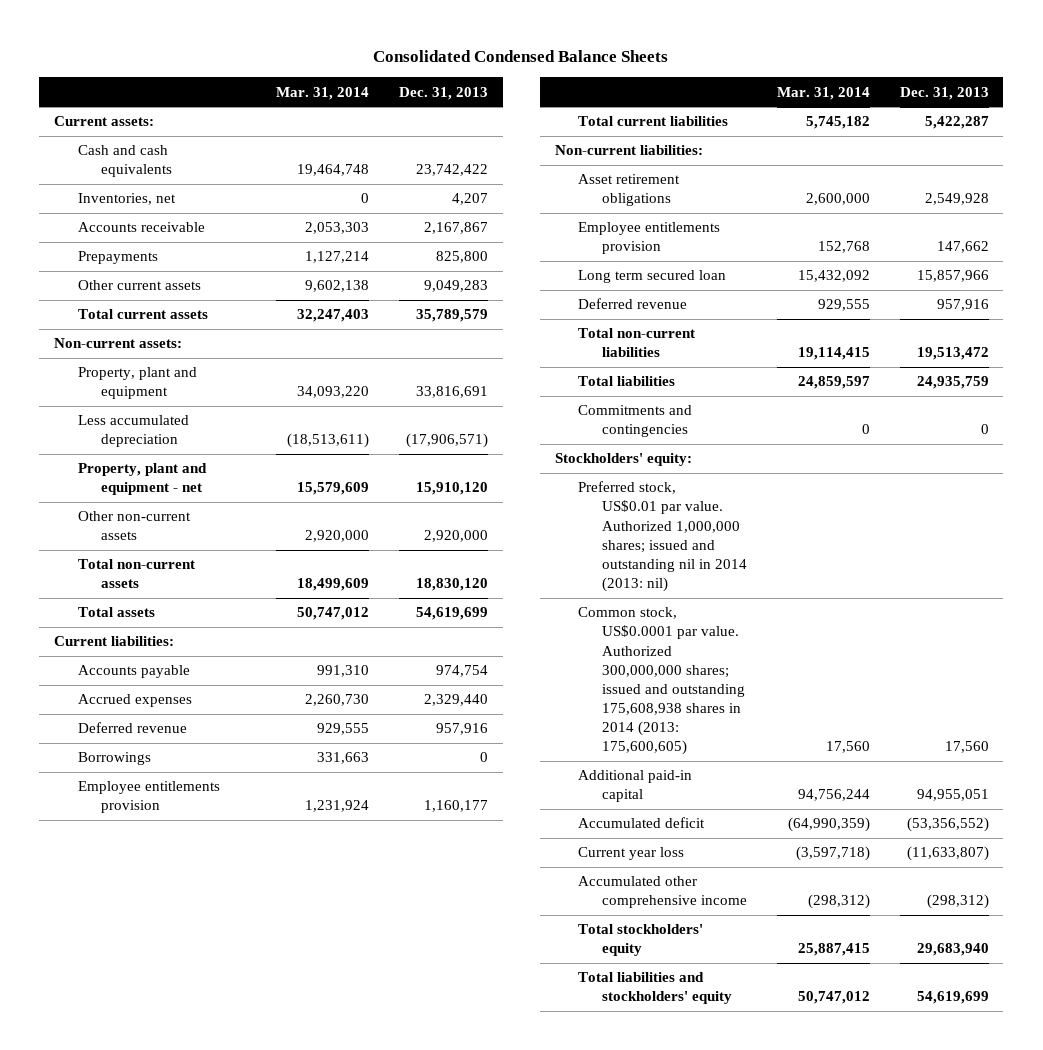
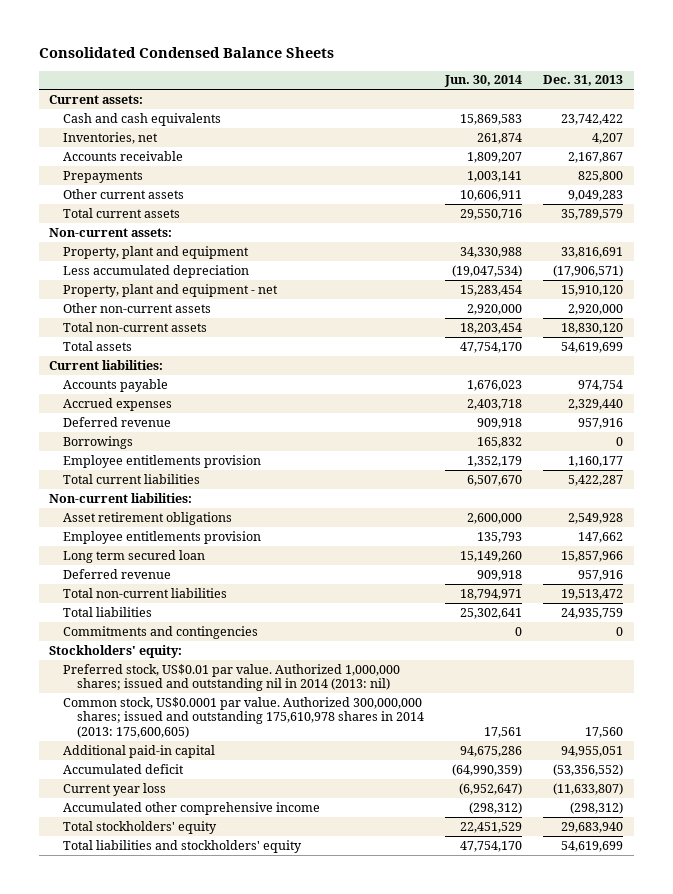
[275,86,369,100] Mar. 31, 2014 -> none
none -> [444,75,523,88] Jun. 30, 2014
[578,607,745,756] Common stock, US$0.0001 par value. Authorized 300,000,000 shares; issued and outstanding 175,608,938 shares in 2014 (2013: 175,600,605) -> [63,696,424,739] Common stock, US$0.0001 par value. Authorized 300,000,000 shares; issued and outstanding 175,610,978 shares in 2014 (2013: 175,600,605)

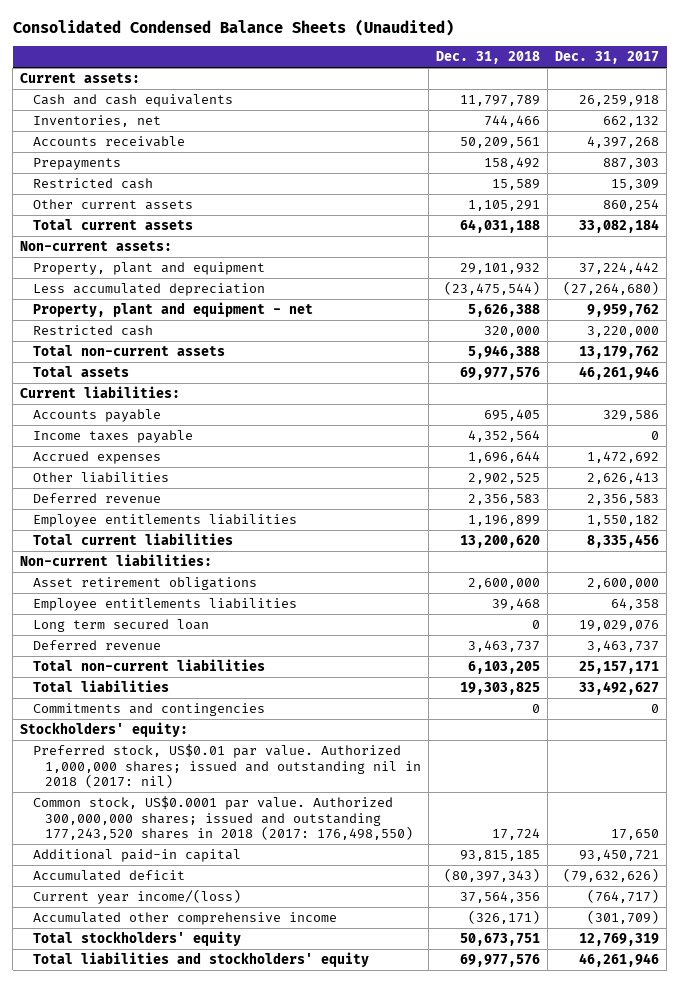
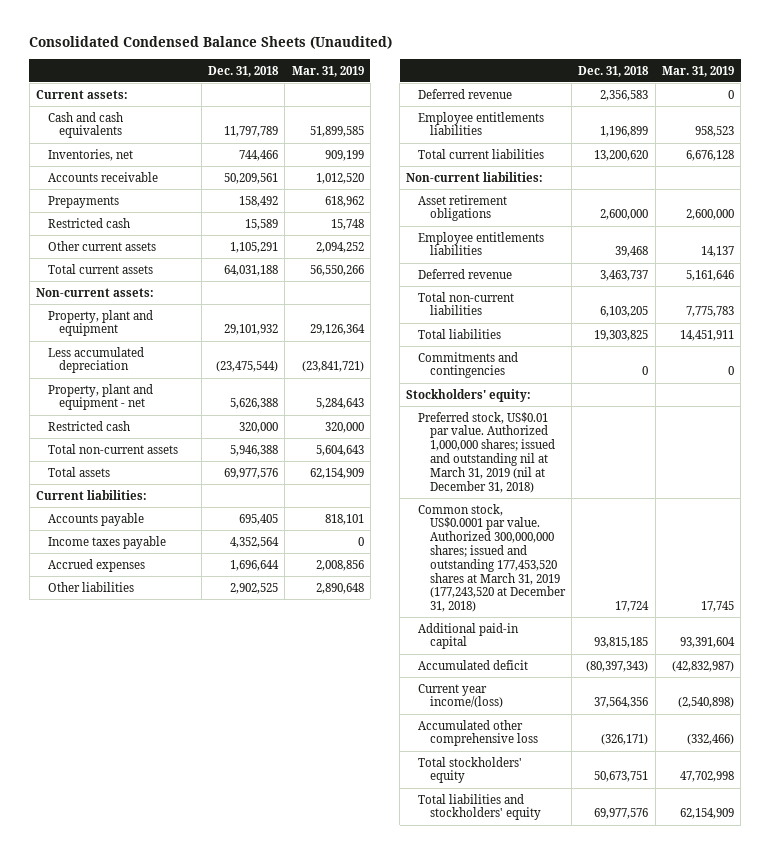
[555,51,660,65] Dec. 31, 2017 -> none
none -> [291,65,364,77] Mar. 31, 2019
[32,618,209,632] Long term secured loan -> none
[32,743,422,789] Preferred stock, US$0.01 par value. Authorized 1,000,000 shares; issued and outstanding nil in 2018 (2017: nil) -> [418,411,555,493] Preferred stock, US$0.01 par value. Authorized 1,000,000 shares; issued and outstanding nil at March 31, 2019 (nil at December 31, 2018)
[32,795,414,841] Common stock, US$0.0001 par value. Authorized 300,000,000 shares; issued and outstanding 177,243,520 shares in 2018 (2017: 176,498,550) -> [418,503,566,613] Common stock, US$0.0001 par value. Authorized 300,000,000 shares; issued and outstanding 177,453,520 shares at March 31, 2019 (177,243,520 at December 31, 2018)
[32,911,337,925] Accumulated other comprehensive income -> [418,719,538,747] Accumulated other comprehensive loss

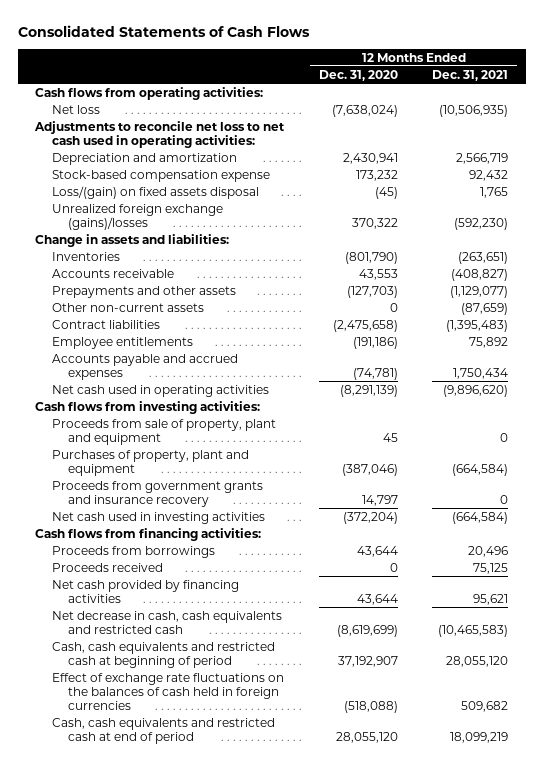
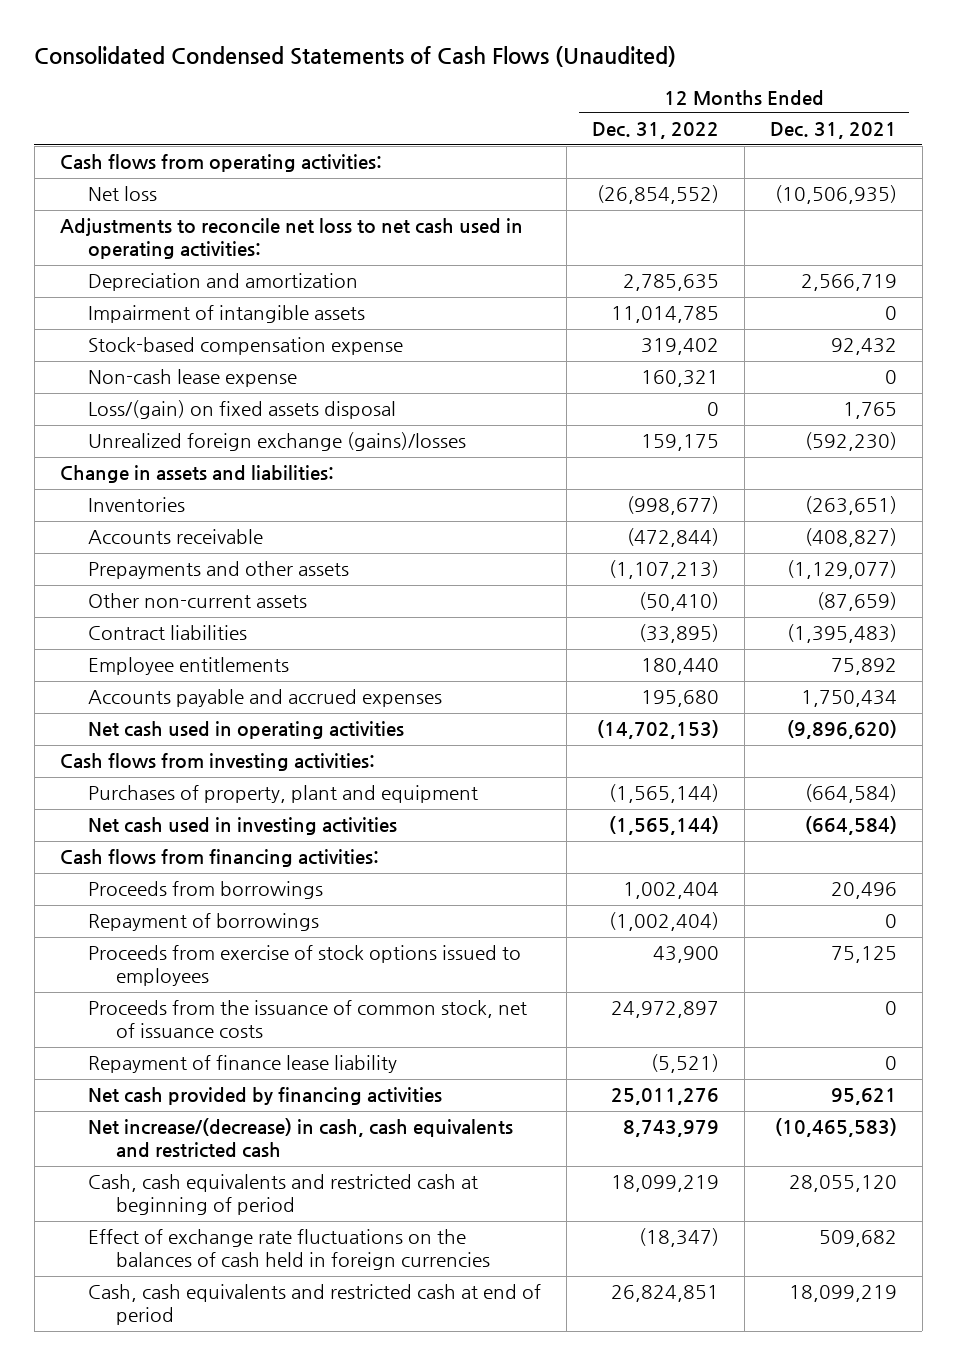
[18,24,311,37] Consolidated Statements of Cash Flows -> [34,45,677,67] Consolidated Condensed Statements of Cash Flows (Unaudited)
[318,69,398,81] Dec. 31, 2020 -> none
none -> [591,122,719,140] Dec. 31, 2022
none -> [87,305,365,324] Impairment of intangible assets
none -> [87,369,297,388] Non-cash lease expense
[51,418,276,445] Proceeds from sale of property, plant and equipment -> none
[51,480,263,507] Proceeds from government grants and insurance recovery -> none
none -> [87,913,319,932] Repayment of borrowings
[51,562,163,572] Proceeds received -> [87,945,521,987] Proceeds from exercise of stock options issued to employees
none -> [87,1000,527,1039] Proceeds from the issuance of common stock, net of issuance costs
none -> [87,1055,397,1074] Repayment of finance lease liability
[51,610,282,634] Net decrease in cash, cash equivalents and restricted cash -> [87,1118,513,1159] Net increase/(decrease) in cash, cash equivalents and restricted cash

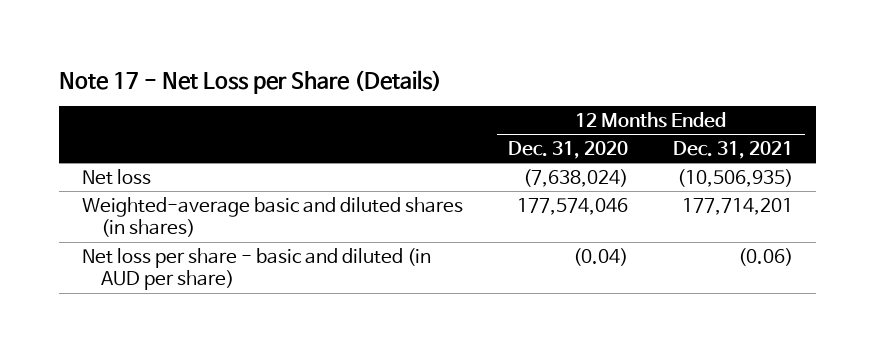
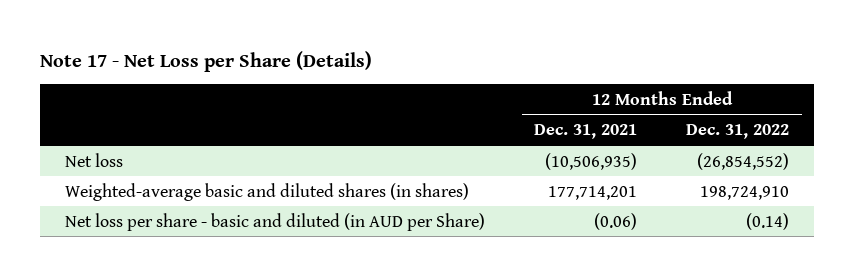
[507,140,628,159] Dec. 31, 2020 -> none
none -> [686,124,790,140] Dec. 31, 2022
[81,247,431,291] Net loss per share - basic and diluted (in AUD per share) -> [64,212,485,231] Net loss per share - basic and diluted (in AUD per Share)

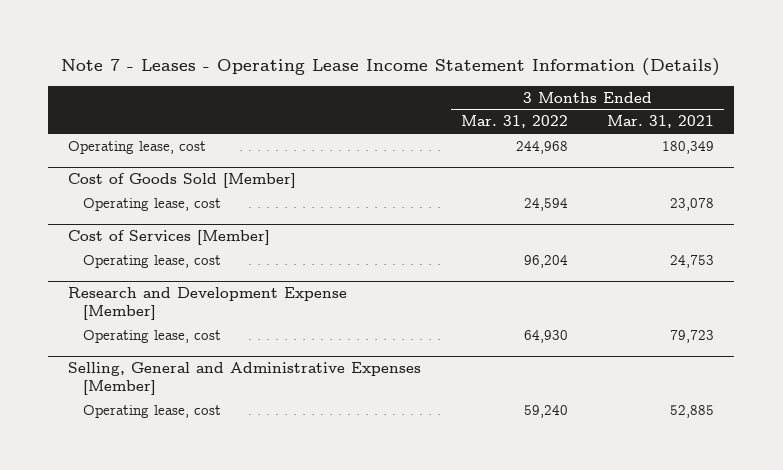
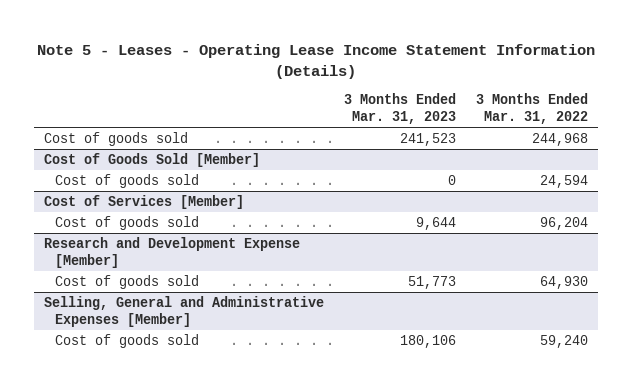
[61,58,721,77] Note 7 - Leases - Operating Lease Income Statement Information (Details) -> [36,43,595,79] Note 5 - Leases - Operating Lease Income Statement Information (Details)
[607,115,715,129] Mar. 31, 2021 -> none
none -> [343,93,456,125] 3 Months Ended Mar. 31, 2023
[68,140,207,154] Operating lease, cost -> [43,131,188,146] Cost of goods sold
[83,197,222,211] Operating lease, cost -> [55,173,200,188] Cost of goods sold
[83,254,222,268] Operating lease, cost -> [55,215,200,230] Cost of goods sold
[83,329,222,343] Operating lease, cost -> [55,274,200,289] Cost of goods sold
[83,404,222,418] Operating lease, cost -> [55,333,200,348] Cost of goods sold

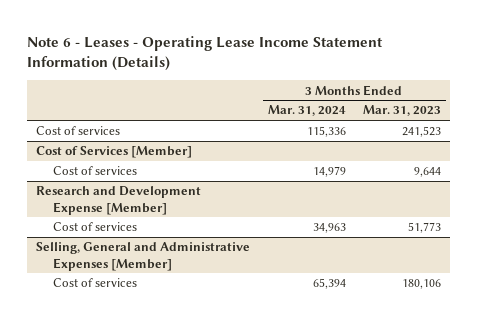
[36,43,595,79] Note 5 - Leases - Operating Lease Income Statement Information (Details) -> [27,36,384,72] Note 6 - Leases - Operating Lease Income Statement Information (Details)
[475,93,588,125] 3 Months Ended Mar. 31, 2022 -> none
none -> [267,105,346,117] Mar. 31, 2024
[43,152,260,167] Cost of Goods Sold [Member] -> none
[55,173,200,188] Cost of goods sold -> none
[43,131,188,146] Cost of goods sold -> [36,126,121,136] Cost of services
[55,215,200,230] Cost of goods sold -> [52,166,137,176] Cost of services
[55,274,200,289] Cost of goods sold -> [52,222,137,232] Cost of services
[55,333,200,348] Cost of goods sold -> [52,278,137,288] Cost of services

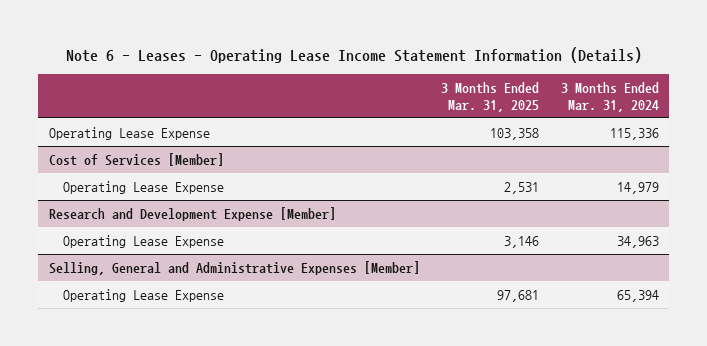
[363,105,442,117] Mar. 31, 2023 -> none
none -> [441,82,540,112] 3 Months Ended Mar. 31, 2025
[36,126,121,136] Cost of services -> [48,127,210,141] Operating Lease Expense
[52,166,137,176] Cost of services -> [63,181,225,195] Operating Lease Expense
[52,222,137,232] Cost of services -> [63,235,225,249] Operating Lease Expense
[52,278,137,288] Cost of services -> [63,289,225,303] Operating Lease Expense

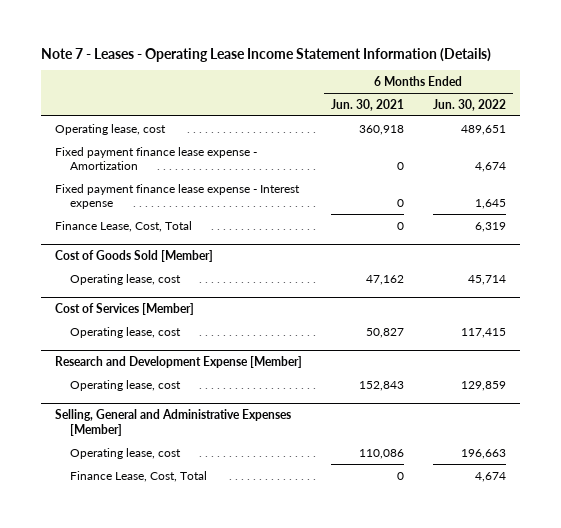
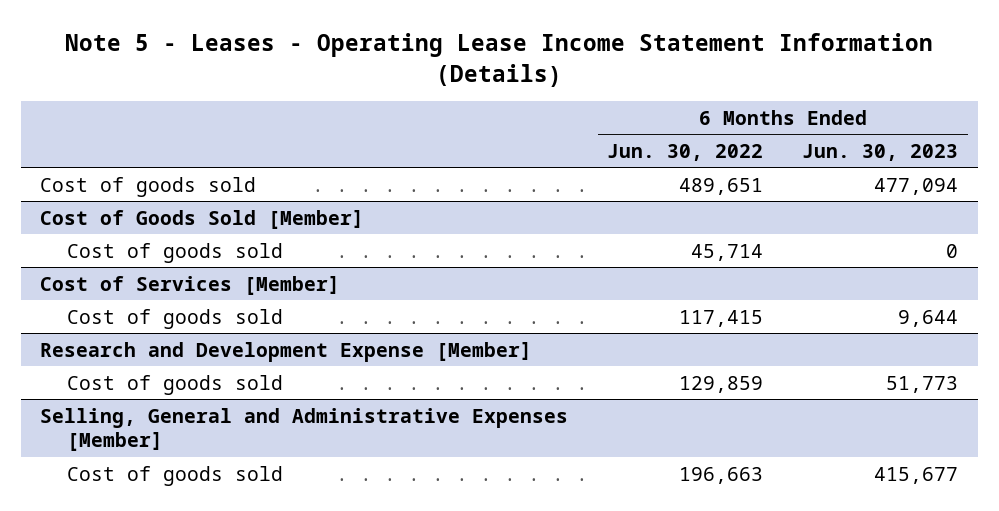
[40,47,491,62] Note 7 - Leases - Operating Lease Income Statement Information (Details) -> [65,33,934,87] Note 5 - Leases - Operating Lease Income Statement Information (Details)
[330,98,404,111] Jun. 30, 2021 -> none
none -> [802,143,959,161] Jun. 30, 2023
[55,146,258,171] Fixed payment finance lease expense - Amortization -> none
[55,183,301,210] Fixed payment finance lease expense - Interest expense -> none
[55,220,193,232] Finance Lease, Cost, Total -> none
[55,123,167,135] Operating lease, cost -> [40,176,257,197] Cost of goods sold
[70,273,182,285] Operating lease, cost -> [66,242,283,263] Cost of goods sold
[70,326,182,338] Operating lease, cost -> [66,308,283,329] Cost of goods sold
[70,379,182,391] Operating lease, cost -> [66,374,283,395] Cost of goods sold
[70,470,208,482] Finance Lease, Cost, Total -> none
[70,447,182,459] Operating lease, cost -> [66,465,283,486] Cost of goods sold

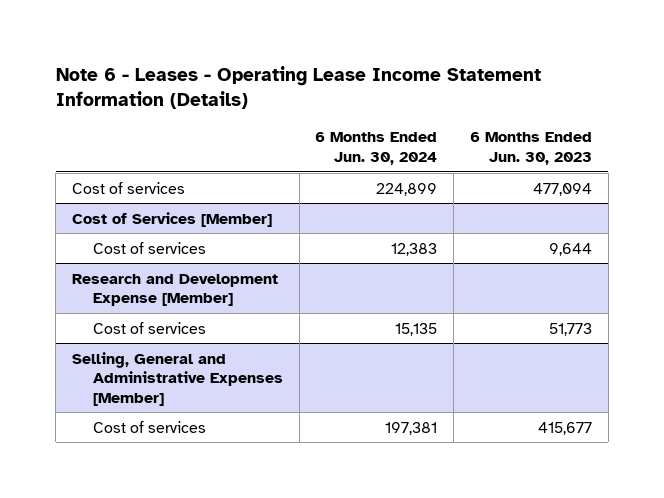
[65,33,934,87] Note 5 - Leases - Operating Lease Income Statement Information (Details) -> [55,65,541,109] Note 6 - Leases - Operating Lease Income Statement Information (Details)
[607,143,764,161] Jun. 30, 2022 -> none
none -> [315,132,438,165] 6 Months Ended Jun. 30, 2024
[40,209,365,229] Cost of Goods Sold [Member] -> none
[66,242,283,263] Cost of goods sold -> none
[40,176,257,197] Cost of goods sold -> [71,181,185,194] Cost of services
[66,308,283,329] Cost of goods sold -> [92,241,206,254] Cost of services
[66,374,283,395] Cost of goods sold -> [92,321,206,334] Cost of services
[66,465,283,486] Cost of goods sold -> [92,420,206,433] Cost of services

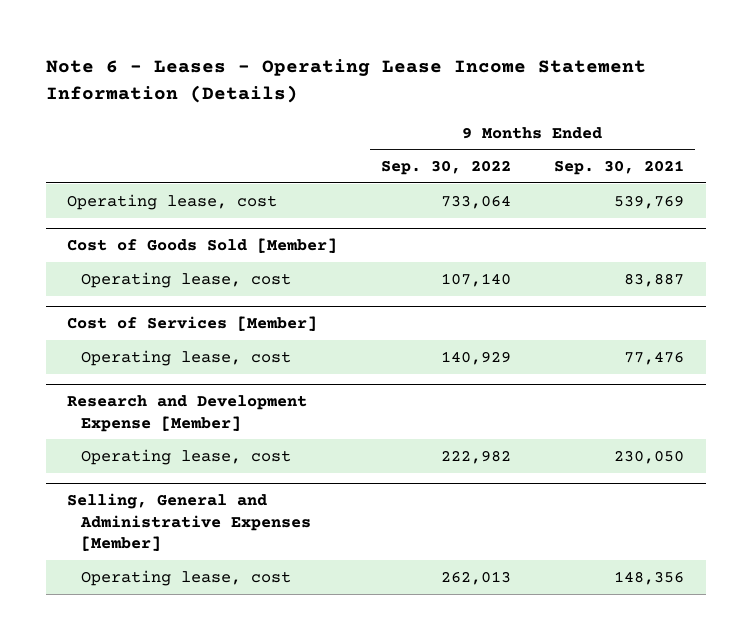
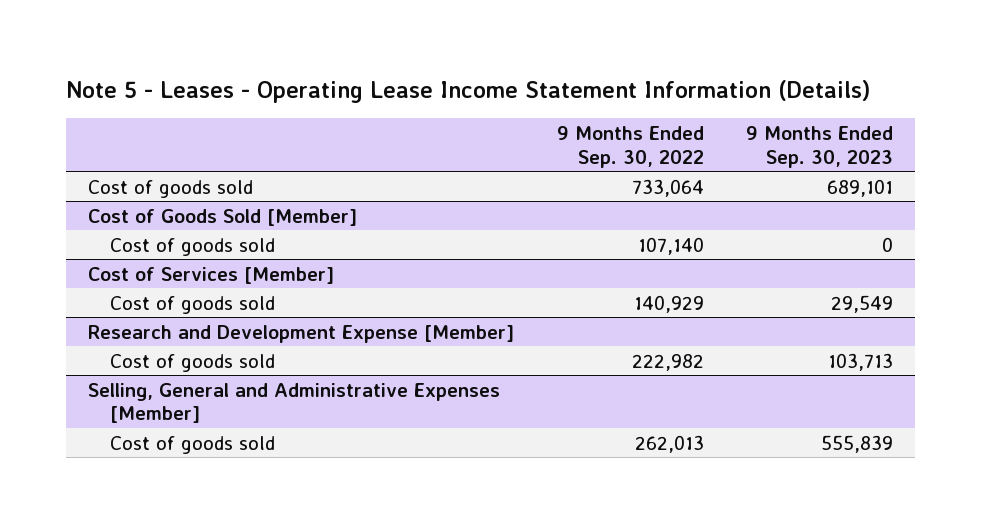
[45,59,646,103] Note 6 - Leases - Operating Lease Income Statement Information (Details) -> [66,79,871,103] Note 5 - Leases - Operating Lease Income Statement Information (Details)
[554,160,685,176] Sep. 30, 2021 -> none
none -> [746,125,894,168] 9 Months Ended Sep. 30, 2023
[67,193,278,210] Operating lease, cost -> [87,179,253,198] Cost of goods sold
[81,271,292,288] Operating lease, cost -> [109,237,275,256] Cost of goods sold
[81,349,292,366] Operating lease, cost -> [109,295,275,314] Cost of goods sold
[81,448,292,465] Operating lease, cost -> [109,353,275,372] Cost of goods sold
[81,569,292,586] Operating lease, cost -> [109,435,275,454] Cost of goods sold

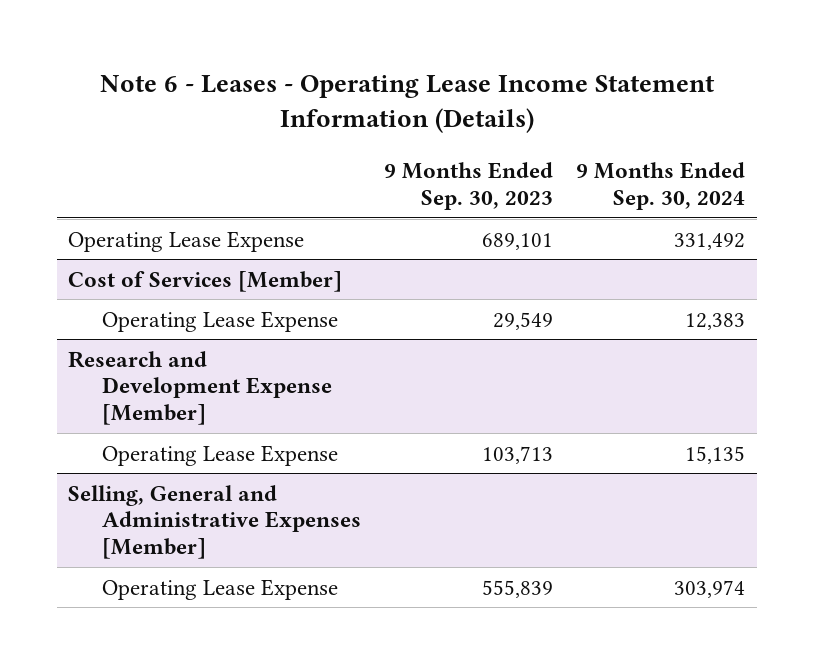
[66,79,871,103] Note 5 - Leases - Operating Lease Income Statement Information (Details) -> [99,74,715,134] Note 6 - Leases - Operating Lease Income Statement Information (Details)
[556,125,704,168] 9 Months Ended Sep. 30, 2022 -> none
none -> [576,161,746,210] 9 Months Ended Sep. 30, 2024
[87,208,357,226] Cost of Goods Sold [Member] -> none
[109,237,275,256] Cost of goods sold -> none
[87,179,253,198] Cost of goods sold -> [68,230,305,252] Operating Lease Expense
[109,295,275,314] Cost of goods sold -> [102,310,339,332] Operating Lease Expense
[109,353,275,372] Cost of goods sold -> [102,444,339,466] Operating Lease Expense
[109,435,275,454] Cost of goods sold -> [102,578,339,600] Operating Lease Expense

